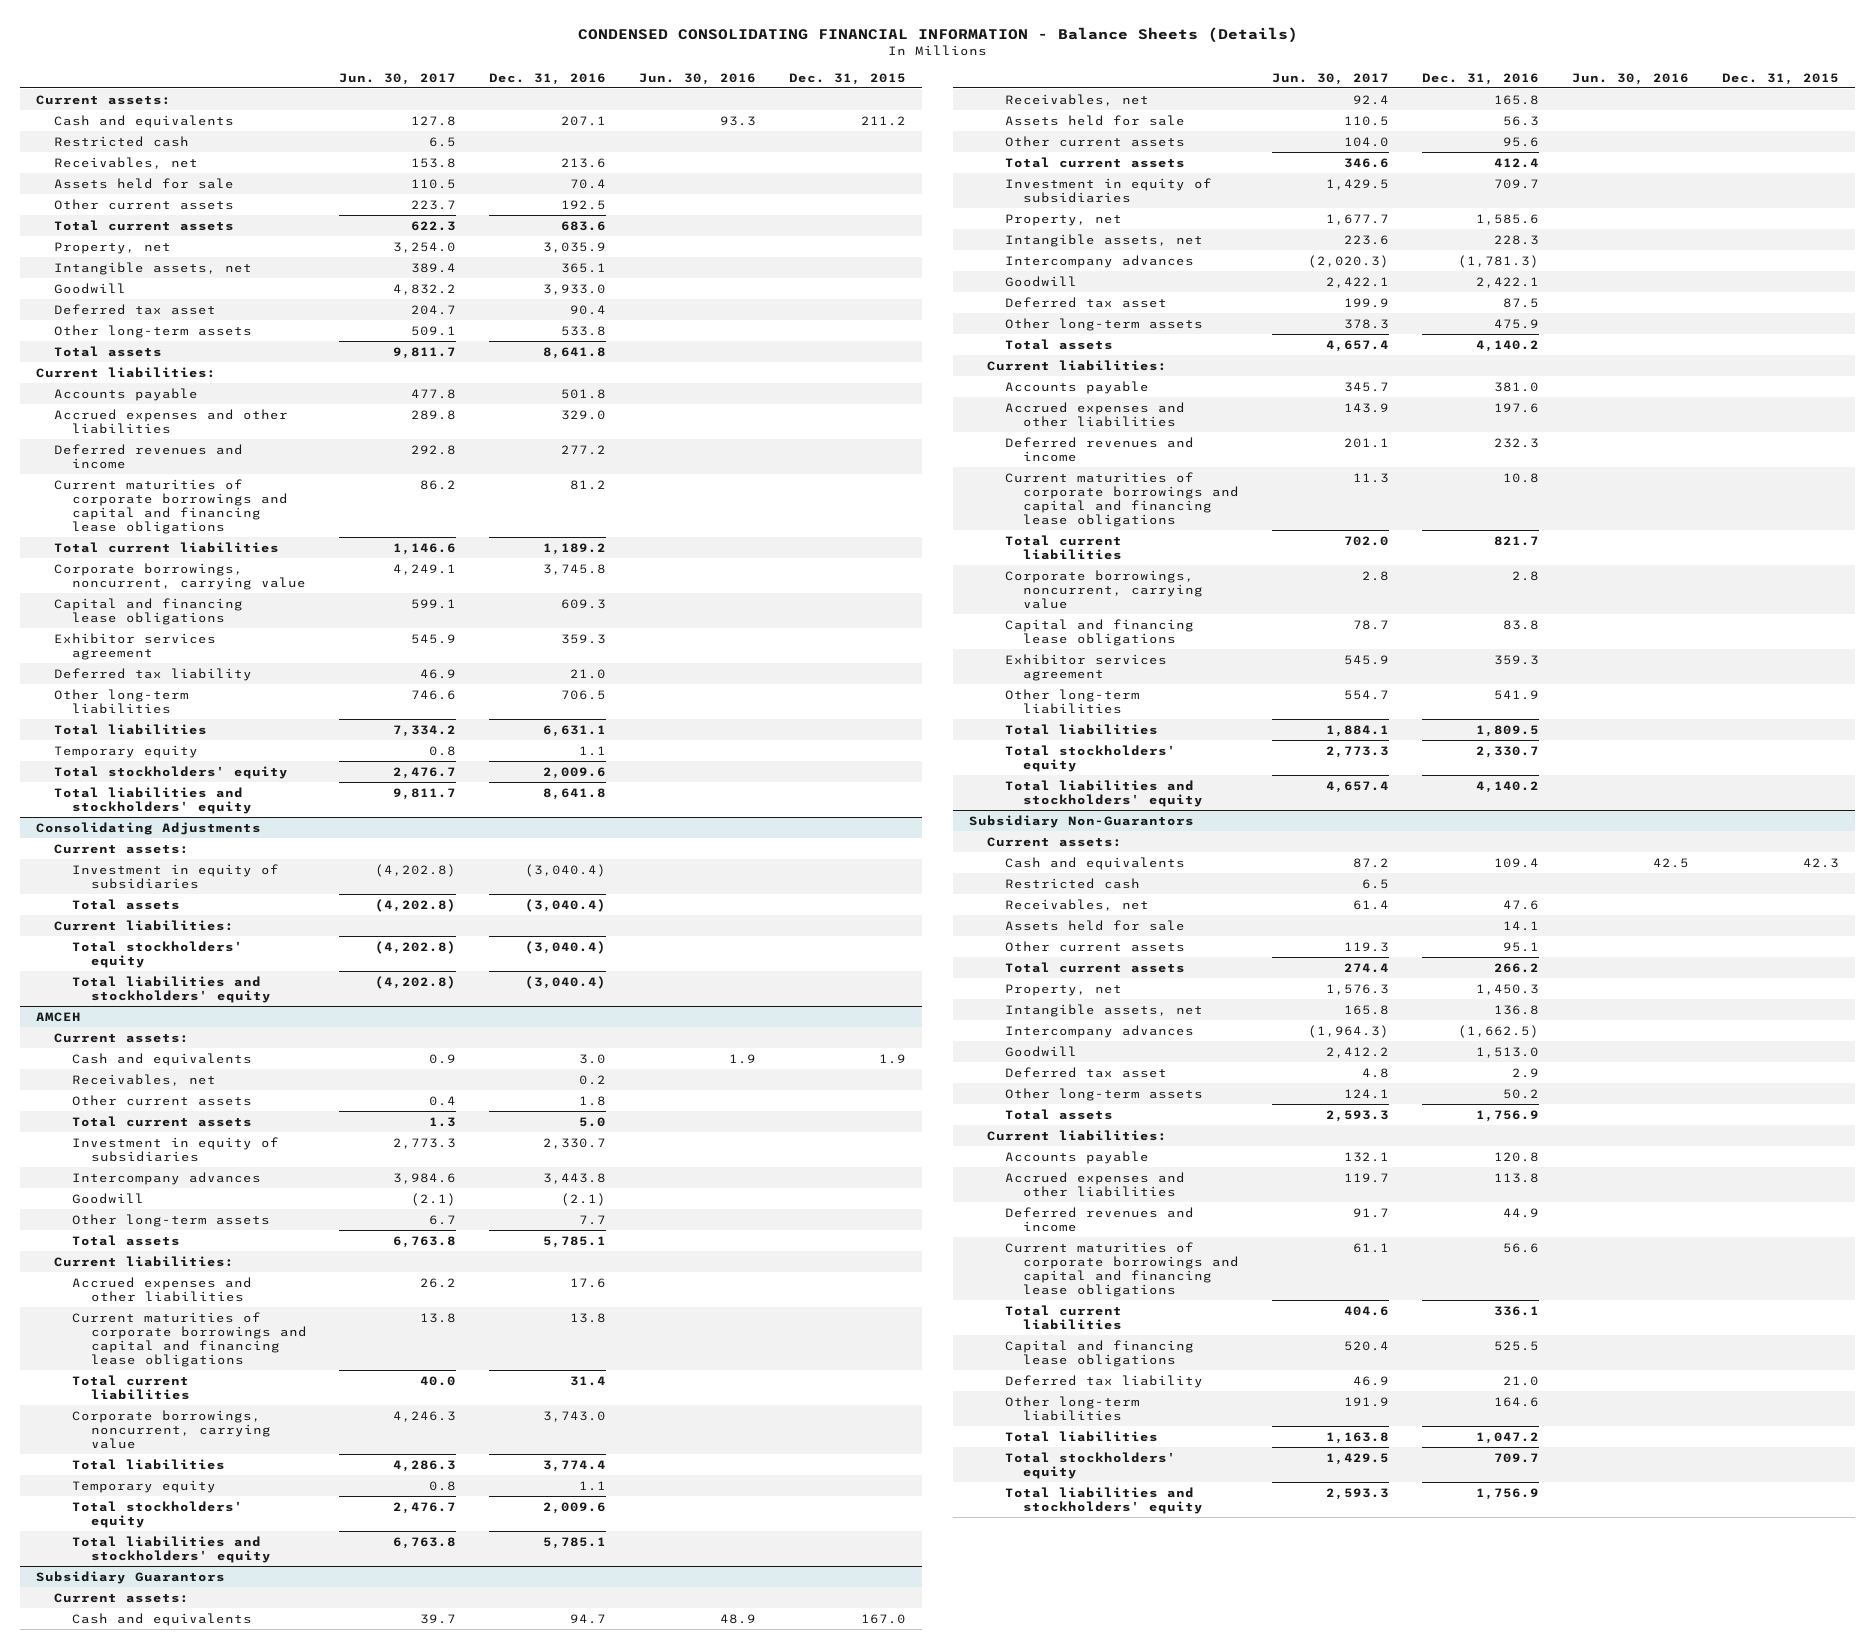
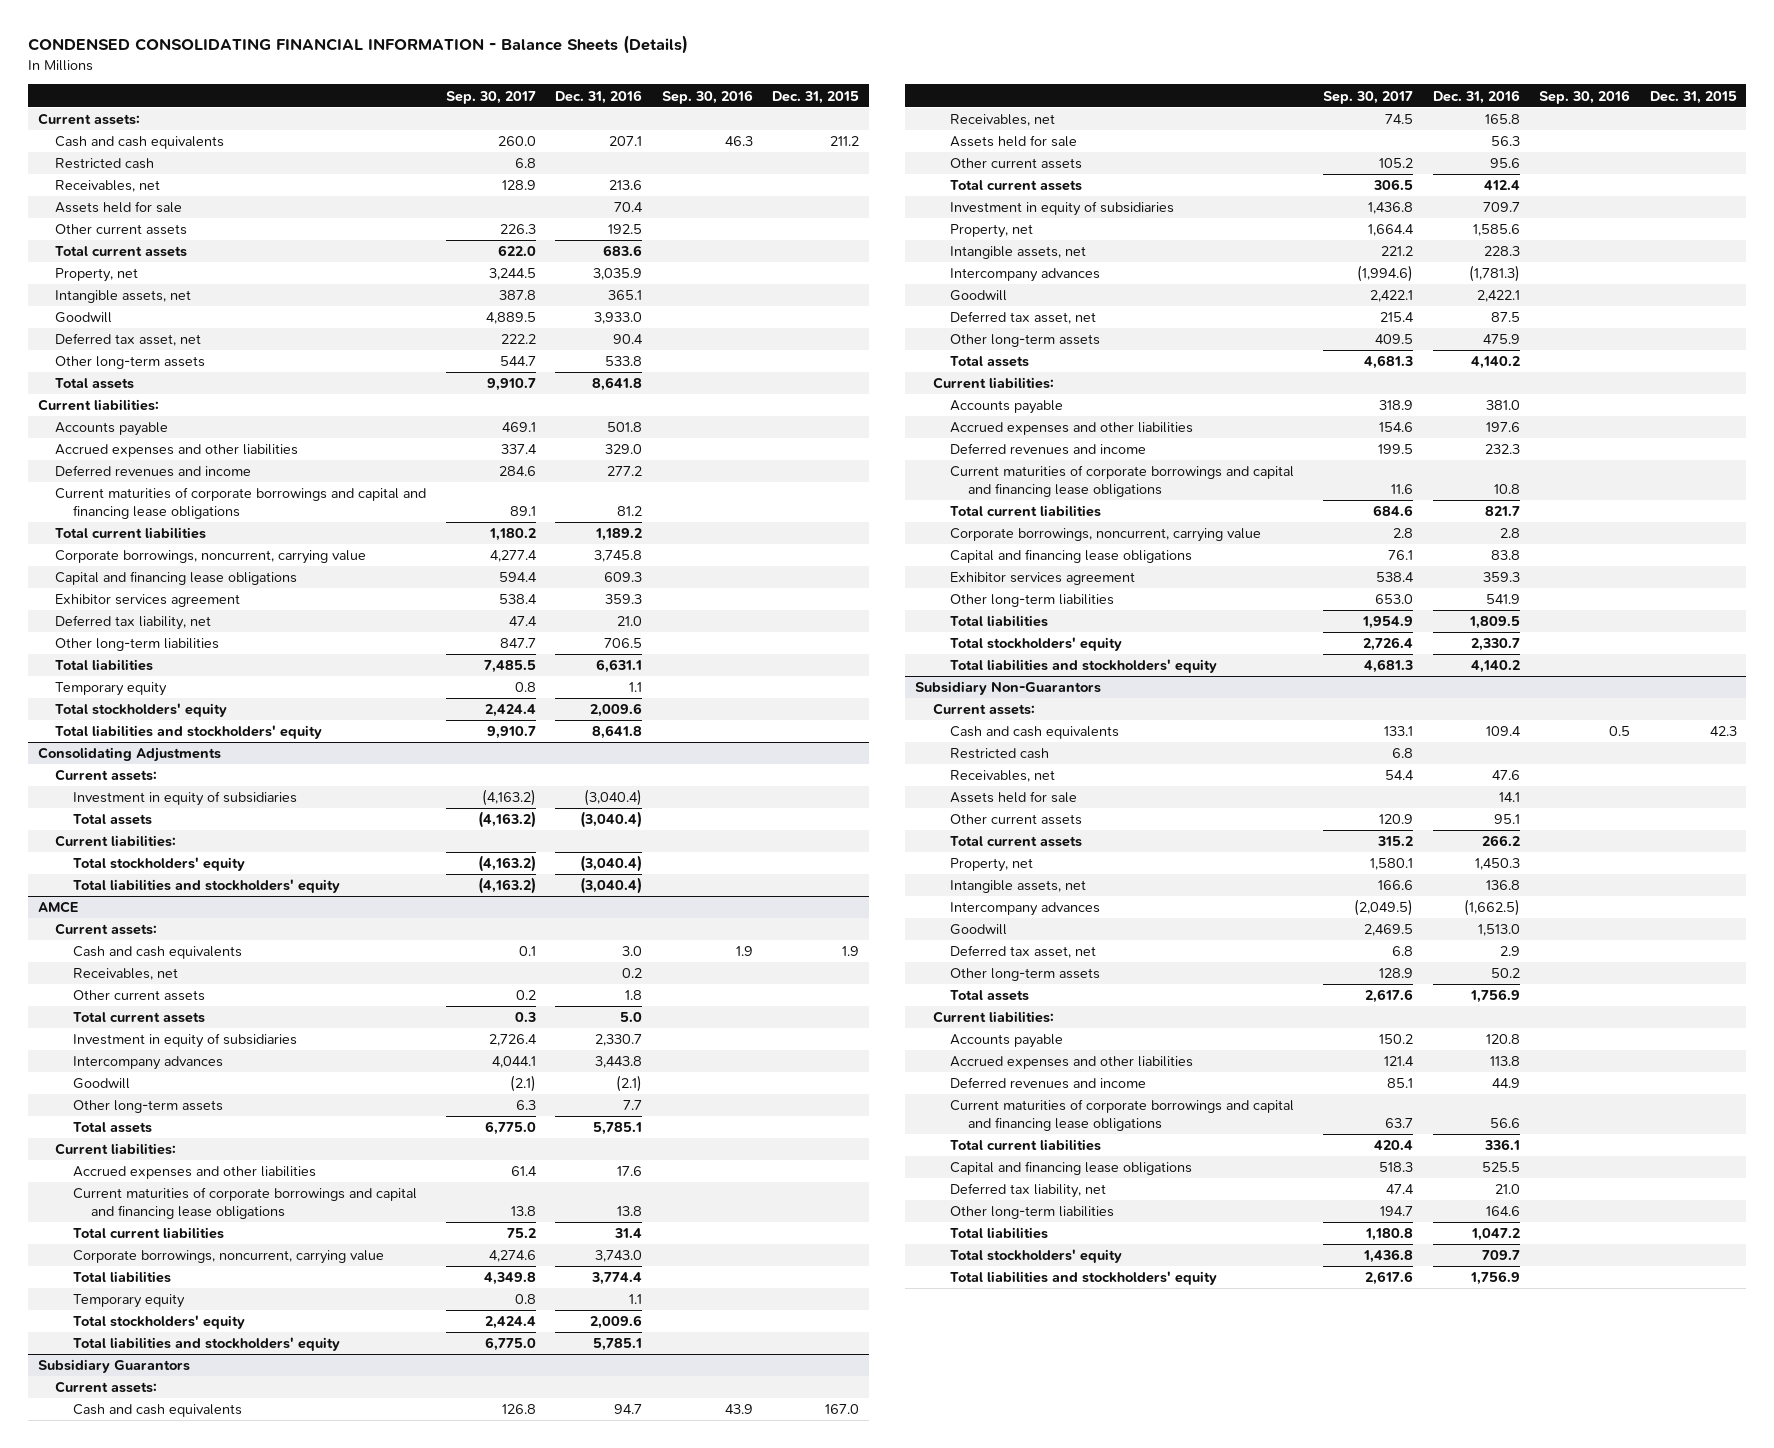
[339,72,457,85] Jun. 30, 2017 -> none
[639,72,757,85] Jun. 30, 2016 -> none
none -> [445,90,536,104] Sep. 30, 2017
none -> [661,89,753,104] Sep. 30, 2016
[54,114,235,128] Cash and equivalents -> [55,136,225,150] Cash and cash equivalents
[54,303,217,315] Deferred tax asset -> [55,333,202,347] Deferred tax asset, net
[54,667,253,681] Deferred tax liability -> [55,615,212,631] Deferred tax liability, net
[36,1011,82,1022] AMCEH -> [37,901,78,914] AMCE
[72,1052,253,1066] Cash and equivalents -> [73,946,243,960] Cash and cash equivalents
[72,1612,253,1626] Cash and equivalents -> [73,1404,243,1418] Cash and cash equivalents
[1005,296,1168,308] Deferred tax asset -> [950,311,1097,325] Deferred tax asset, net
[1005,856,1186,870] Cash and equivalents -> [950,726,1120,740] Cash and cash equivalents
[1005,1066,1168,1078] Deferred tax asset -> [950,945,1097,959] Deferred tax asset, net
[1005,1374,1204,1388] Deferred tax liability -> [950,1183,1107,1199] Deferred tax liability, net

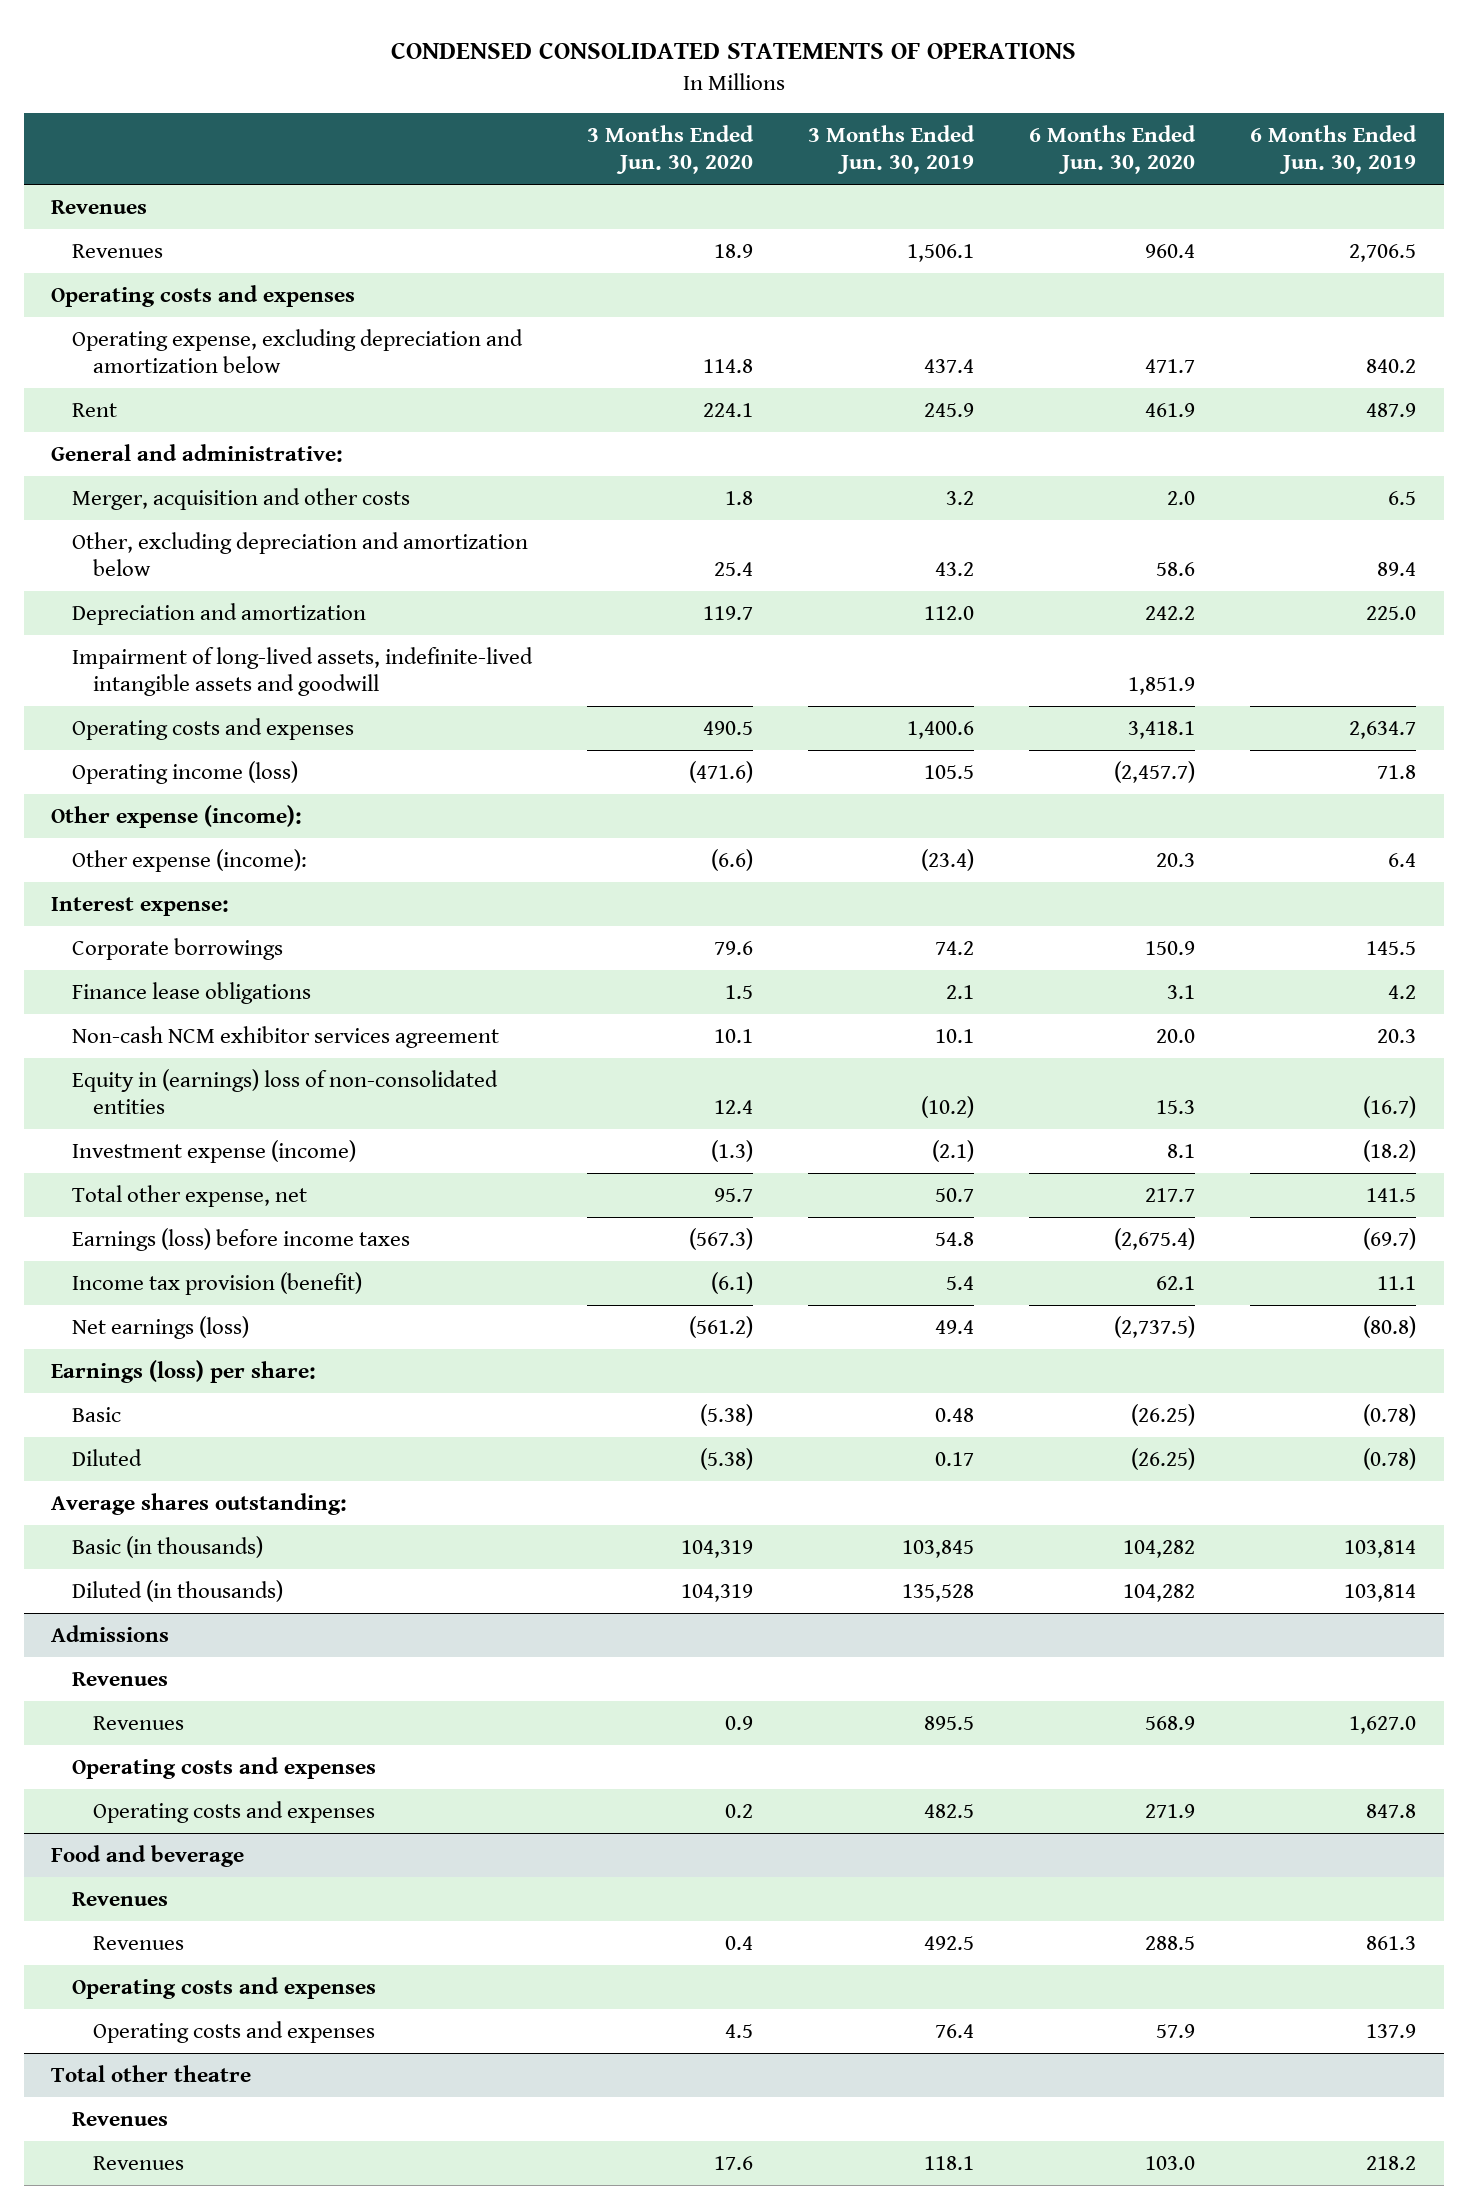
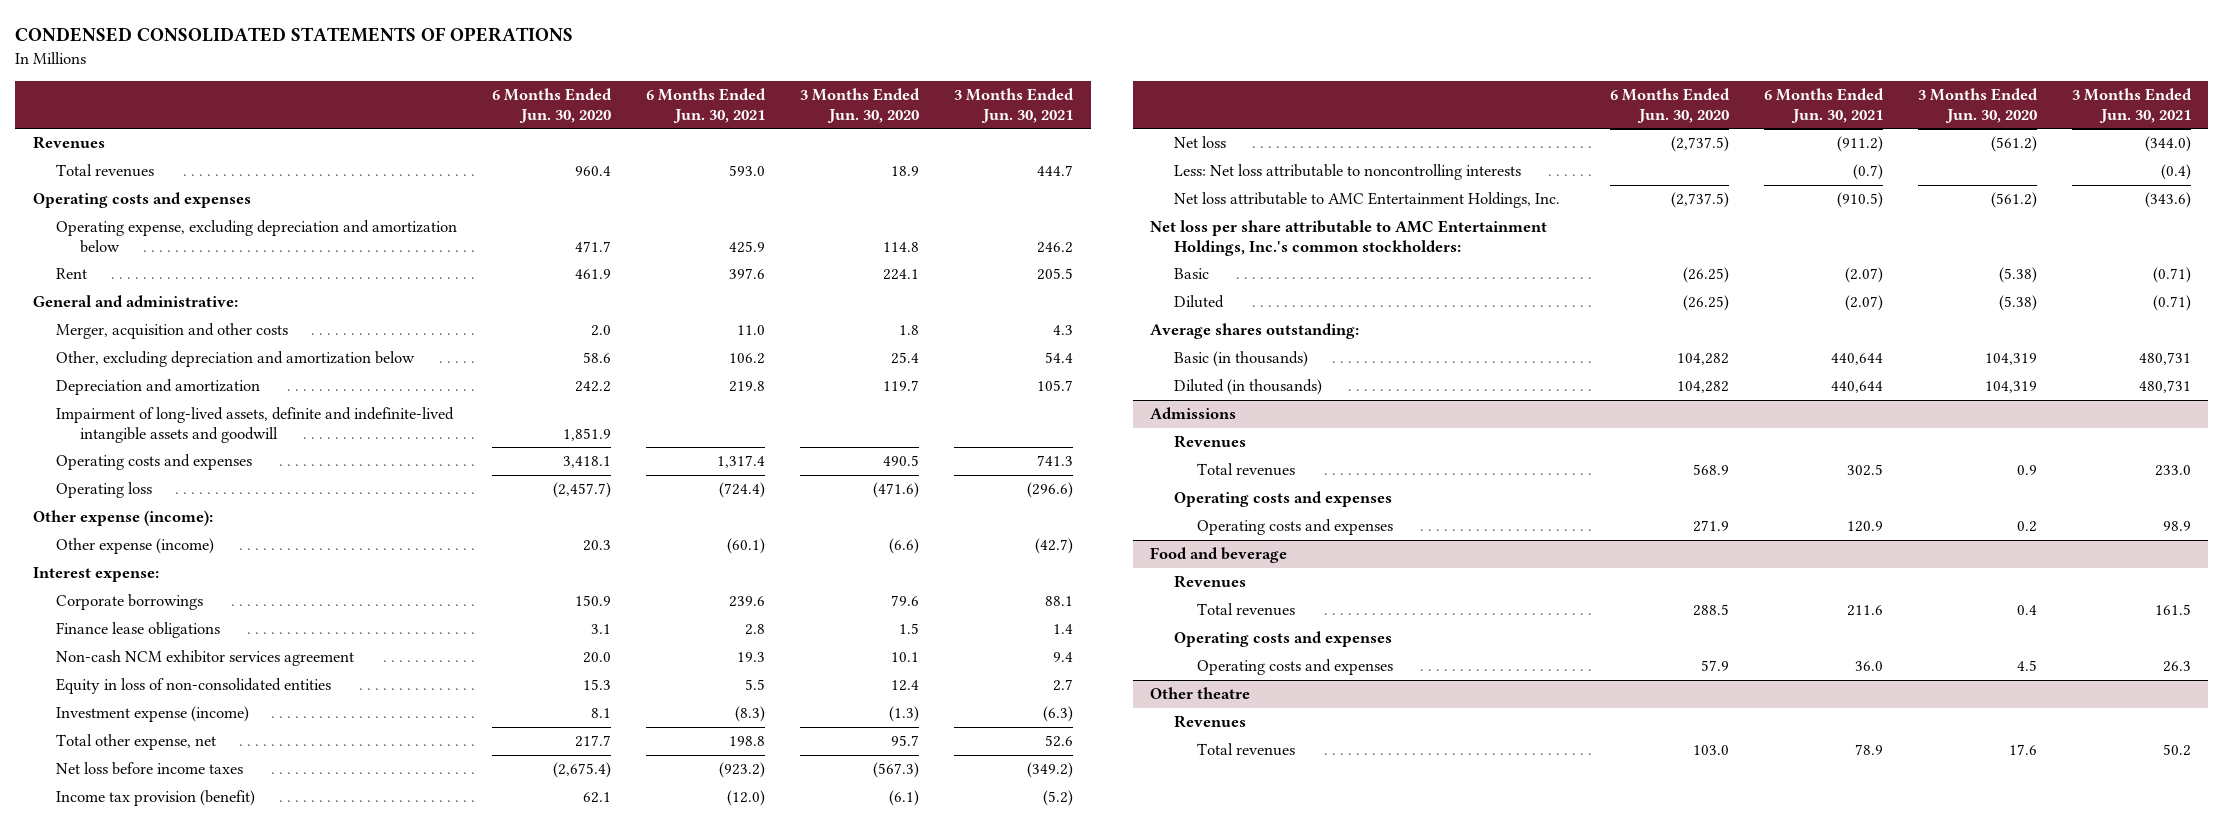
[808,124,976,175] 3 Months Ended Jun. 30, 2019 -> none
[1250,124,1418,175] 6 Months Ended Jun. 30, 2019 -> none
none -> [646,87,767,123] 6 Months Ended Jun. 30, 2021
none -> [954,87,1075,123] 3 Months Ended Jun. 30, 2021
[72,243,164,258] Revenues -> [56,164,155,178] Total revenues
[72,646,534,697] Impairment of long-lived assets, indefinite-lived intangible assets and goodwill -> [56,407,455,443] Impairment of long-lived assets, definite and indefinite-lived intangible assets and goodwill
[72,760,299,784] Operating income (loss) -> [56,482,153,499] Operating loss
[72,848,308,872] Other expense (income): -> [56,538,215,555] Other expense (income)
[72,1068,499,1115] Equity in (earnings) loss of non-consolidated entities -> [56,678,332,695] Equity in loss of non-consolidated entities
[72,1227,411,1251] Earnings (loss) before income taxes -> [56,762,244,776] Net loss before income taxes
none -> [1173,136,1226,149] Net loss
none -> [1173,164,1521,181] Less: Net loss attributable to noncontrolling interests
[72,1315,250,1339] Net earnings (loss) -> [1173,192,1560,209] Net loss attributable to AMC Entertainment Holdings, Inc.
[51,1359,317,1383] Earnings (loss) per share: -> [1150,220,1548,256] Net loss per share attributable to AMC Entertainment Holdings, Inc.'s common stockholders:
[93,1715,185,1730] Revenues -> [1196,463,1295,477] Total revenues
[93,1935,185,1950] Revenues -> [1196,603,1295,617] Total revenues
[51,2064,252,2082] Total other theatre -> [1150,687,1251,700] Other theatre
[93,2155,185,2170] Revenues -> [1196,743,1295,757] Total revenues

